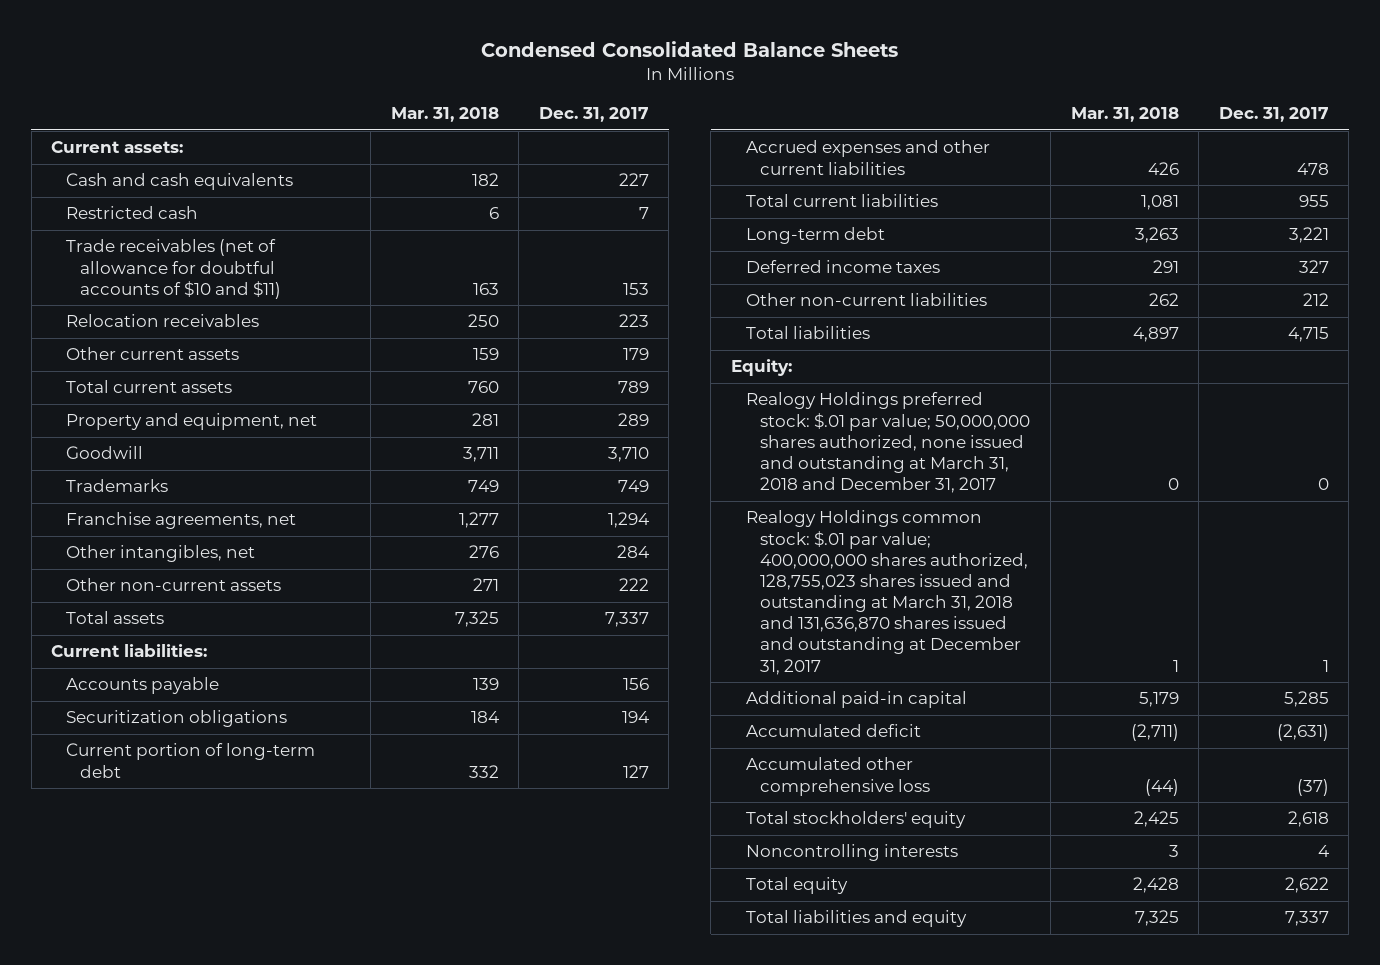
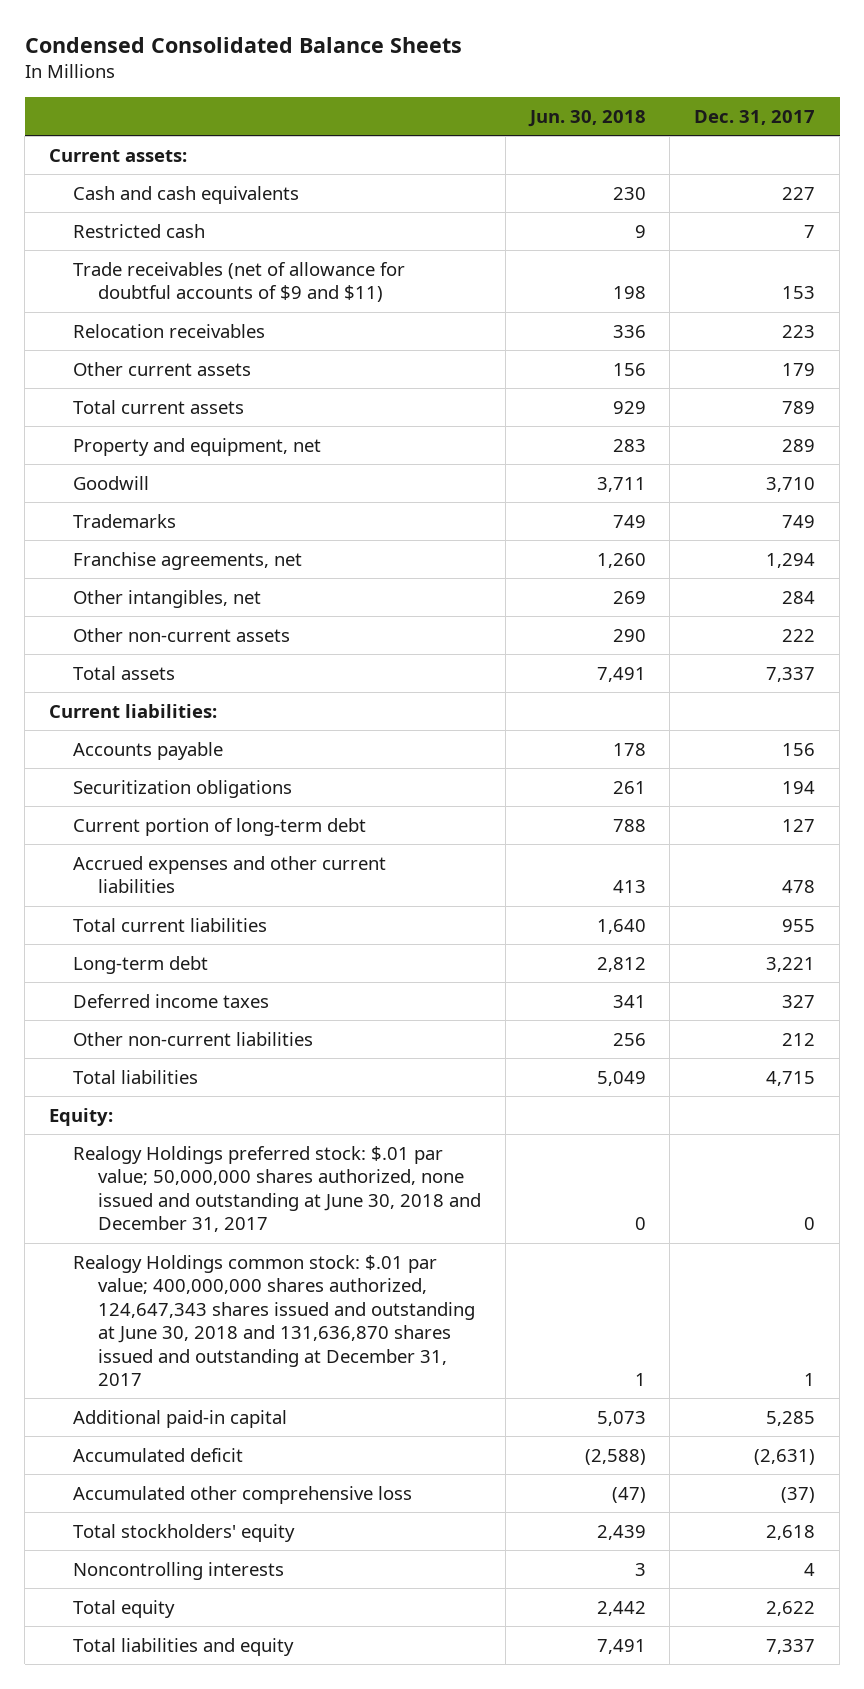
[390,107,499,123] Mar. 31, 2018 -> none
none -> [527,109,646,127] Jun. 30, 2018
[65,239,282,299] Trade receivables (net of allowance for doubtful accounts of $10 and $11) -> [73,261,406,303] Trade receivables (net of allowance for doubtful accounts of $9 and $11)
[745,392,1031,494] Realogy Holdings preferred stock: $.01 par value; 50,000,000 shares authorized, none issued and outstanding at March 31, 2018 and December 31, 2017 -> [73,1145,482,1233] Realogy Holdings preferred stock: $.01 par value; 50,000,000 shares authorized, none issued and outstanding at June 30, 2018 and December 31, 2017
[745,510,1029,675] Realogy Holdings common stock: $.01 par value; 400,000,000 shares authorized, 128,755,023 shares issued and outstanding at March 31, 2018 and 131,636,870 shares issued and outstanding at December 31, 2017 -> [73,1254,476,1386] Realogy Holdings common stock: $.01 par value; 400,000,000 shares authorized, 124,647,343 shares issued and outstanding at June 30, 2018 and 131,636,870 shares issued and outstanding at December 31, 2017

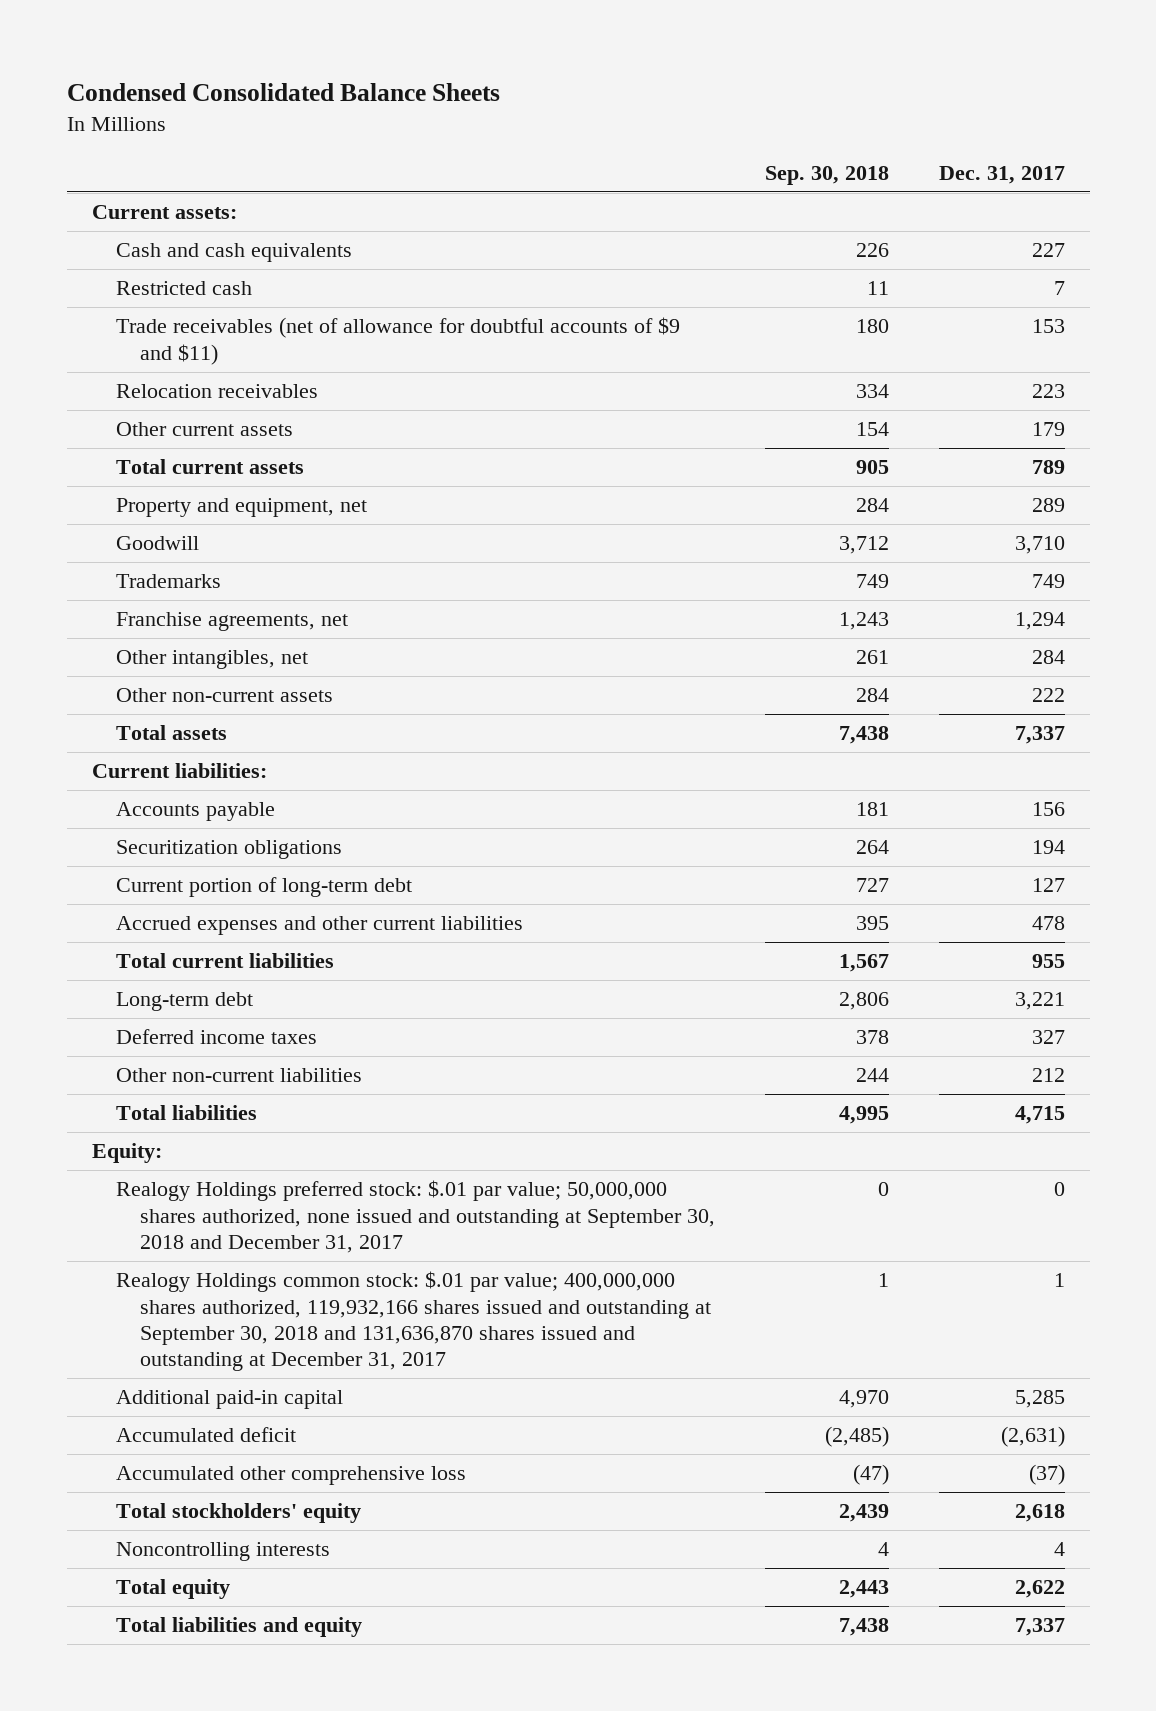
[527,109,646,127] Jun. 30, 2018 -> none
none -> [764,165,889,185] Sep. 30, 2018
[73,1145,482,1233] Realogy Holdings preferred stock: $.01 par value; 50,000,000 shares authorized, none issued and outstanding at June 30, 2018 and December 31, 2017 -> [115,1180,715,1254] Realogy Holdings preferred stock: $.01 par value; 50,000,000 shares authorized, none issued and outstanding at September 30, 2018 and December 31, 2017
[73,1254,476,1386] Realogy Holdings common stock: $.01 par value; 400,000,000 shares authorized, 124,647,343 shares issued and outstanding at June 30, 2018 and 131,636,870 shares issued and outstanding at December 31, 2017 -> [115,1271,711,1372] Realogy Holdings common stock: $.01 par value; 400,000,000 shares authorized, 119,932,166 shares issued and outstanding at September 30, 2018 and 131,636,870 shares issued and outstanding at December 31, 2017

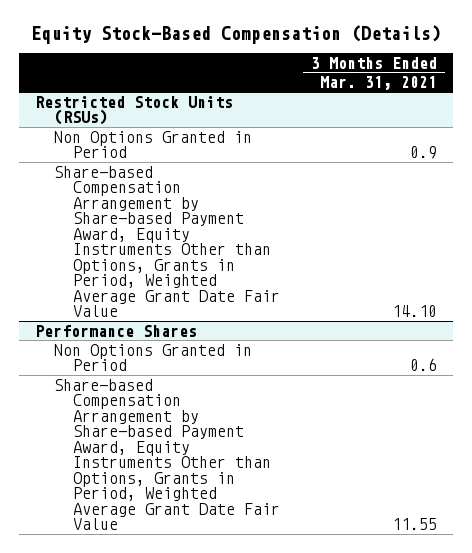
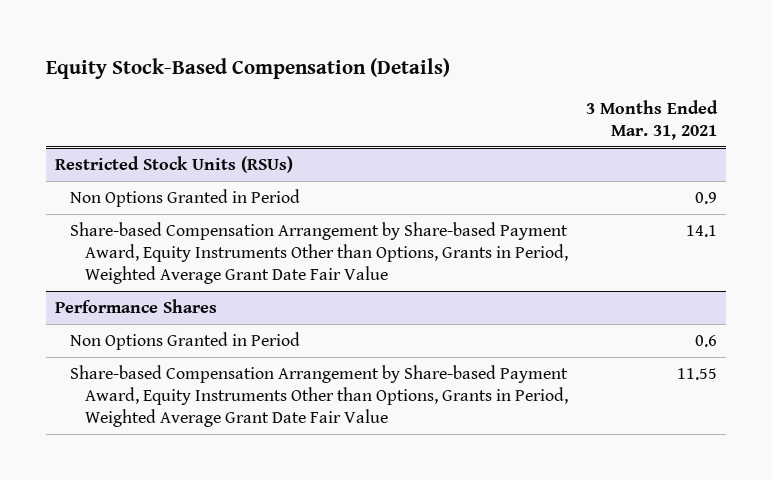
[392,305,438,318] 14.10 -> [685,225,717,238] 14.1

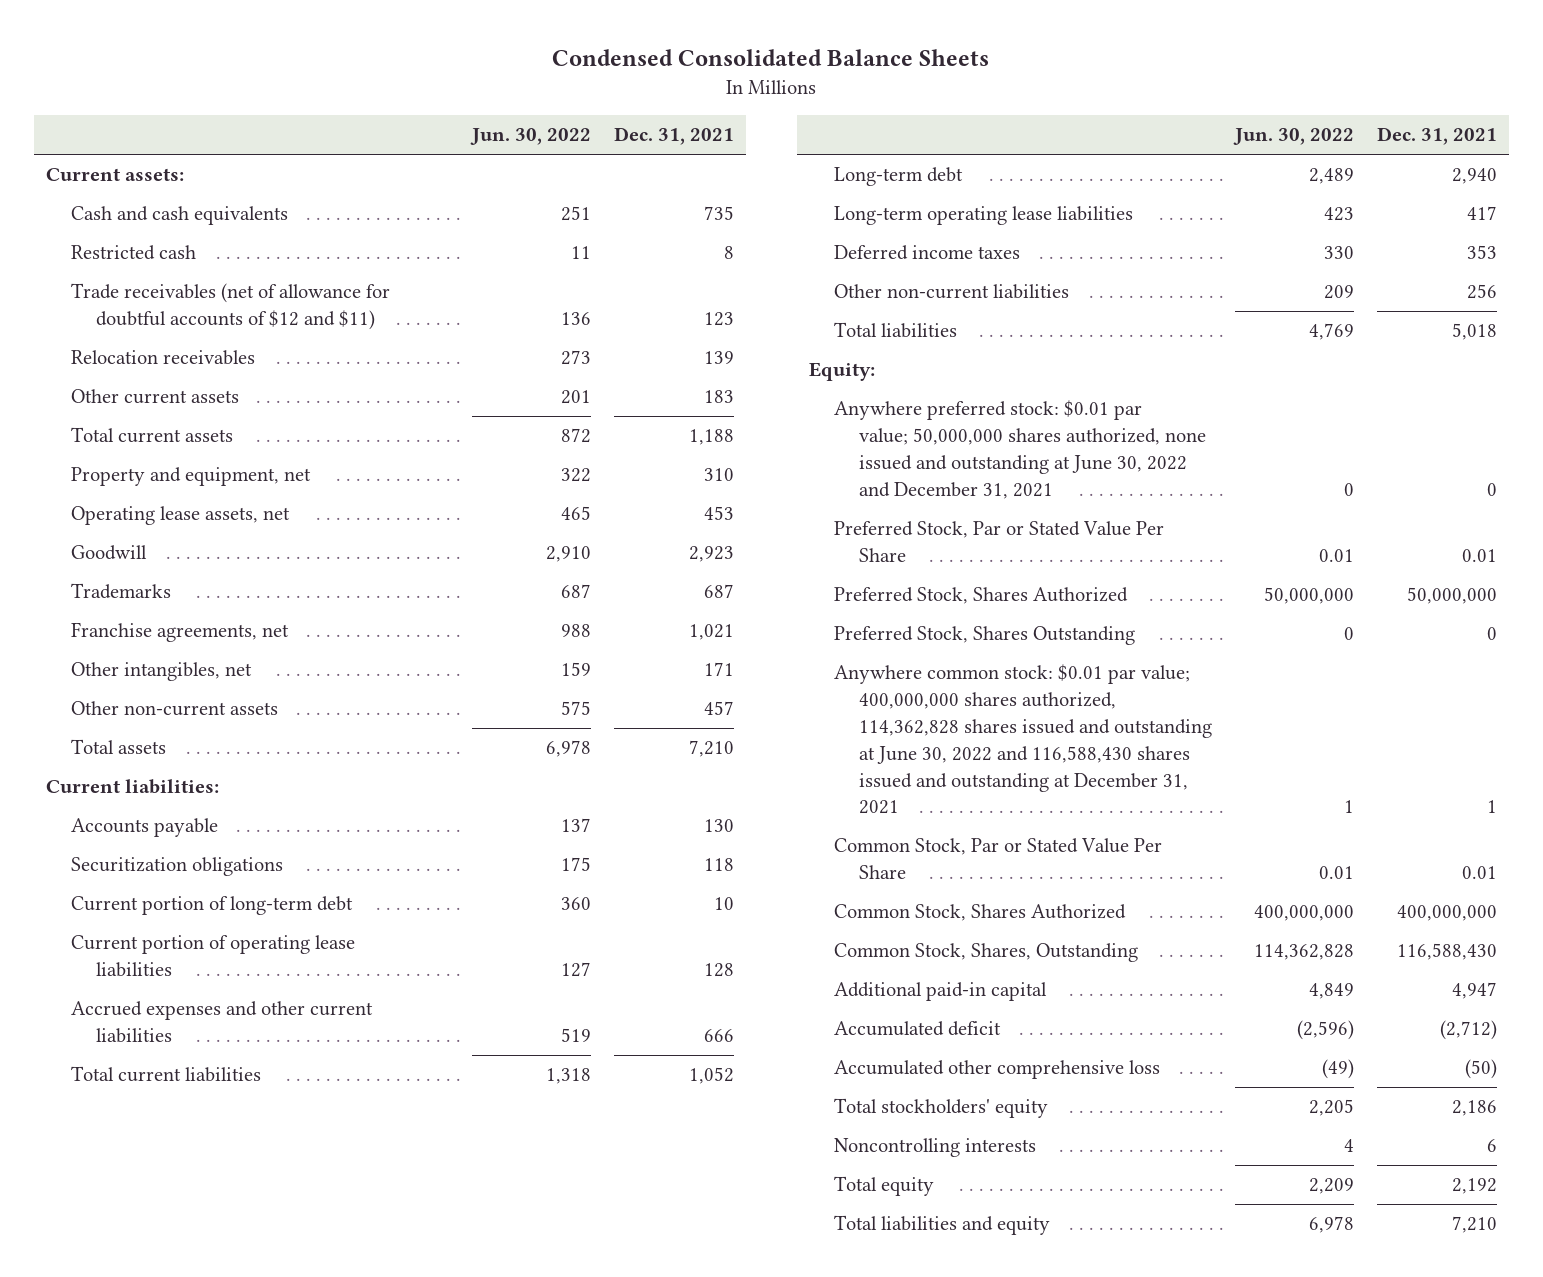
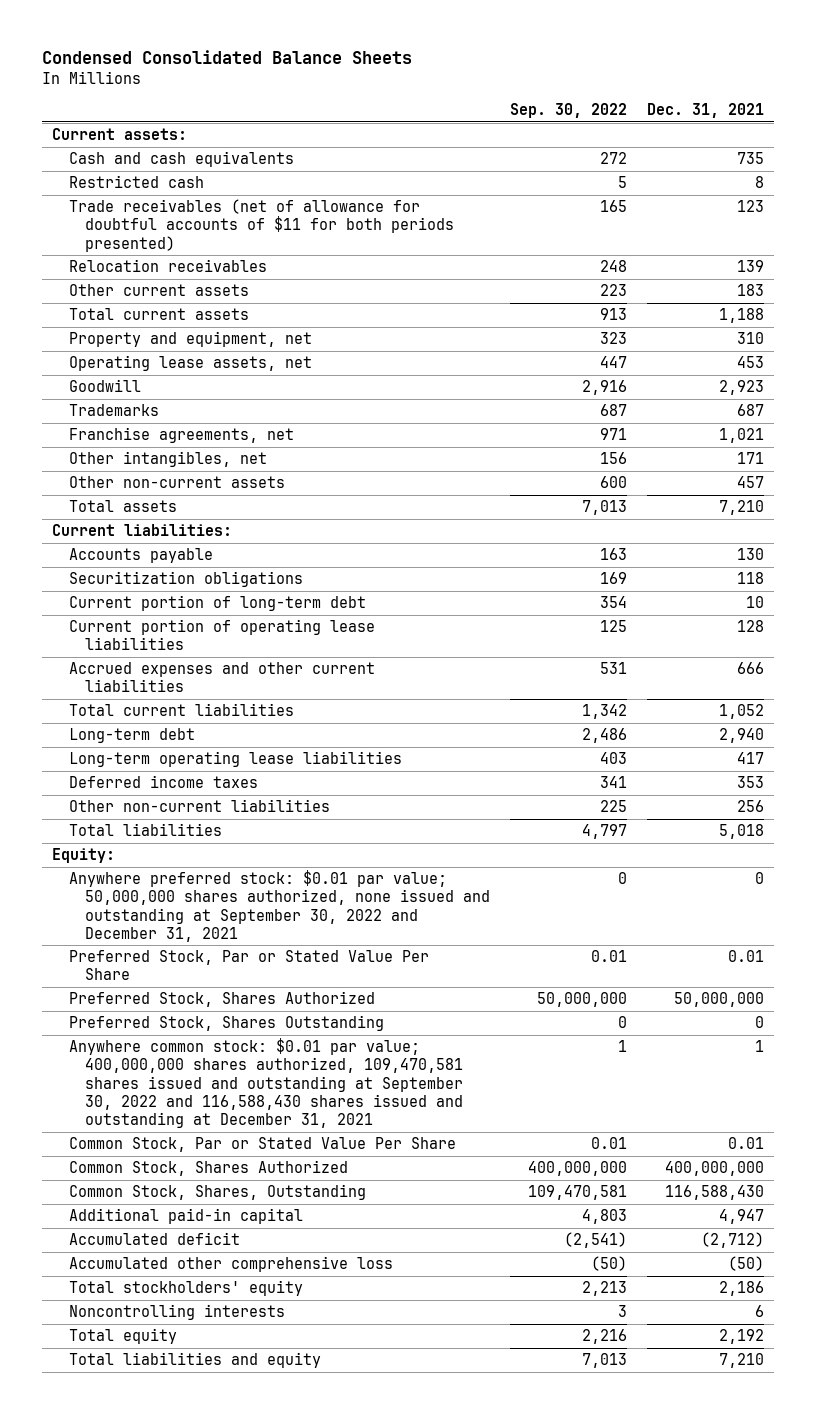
[470,128,592,146] Jun. 30, 2022 -> none
none -> [510,103,628,119] Sep. 30, 2022
[71,283,391,331] Trade receivables (net of allowance for doubtful accounts of $12 and $11) -> [68,199,455,252] Trade receivables (net of allowance for doubtful accounts of $11 for both periods presented)
[834,400,1207,499] Anywhere preferred stock: $0.01 par value; 50,000,000 shares authorized, none issued and outstanding at June 30, 2022 and December 31, 2021 -> [68,870,491,942] Anywhere preferred stock: $0.01 par value; 50,000,000 shares authorized, none issued and outstanding at September 30, 2022 and December 31, 2021
[834,664,1213,815] Anywhere common stock: $0.01 par value; 400,000,000 shares authorized, 114,362,828 shares issued and outstanding at June 30, 2022 and 116,588,430 shares issued and outstanding at December 31, 2021 -> [68,1038,464,1129] Anywhere common stock: $0.01 par value; 400,000,000 shares authorized, 109,470,581 shares issued and outstanding at September 30, 2022 and 116,588,430 shares issued and outstanding at December 31, 2021

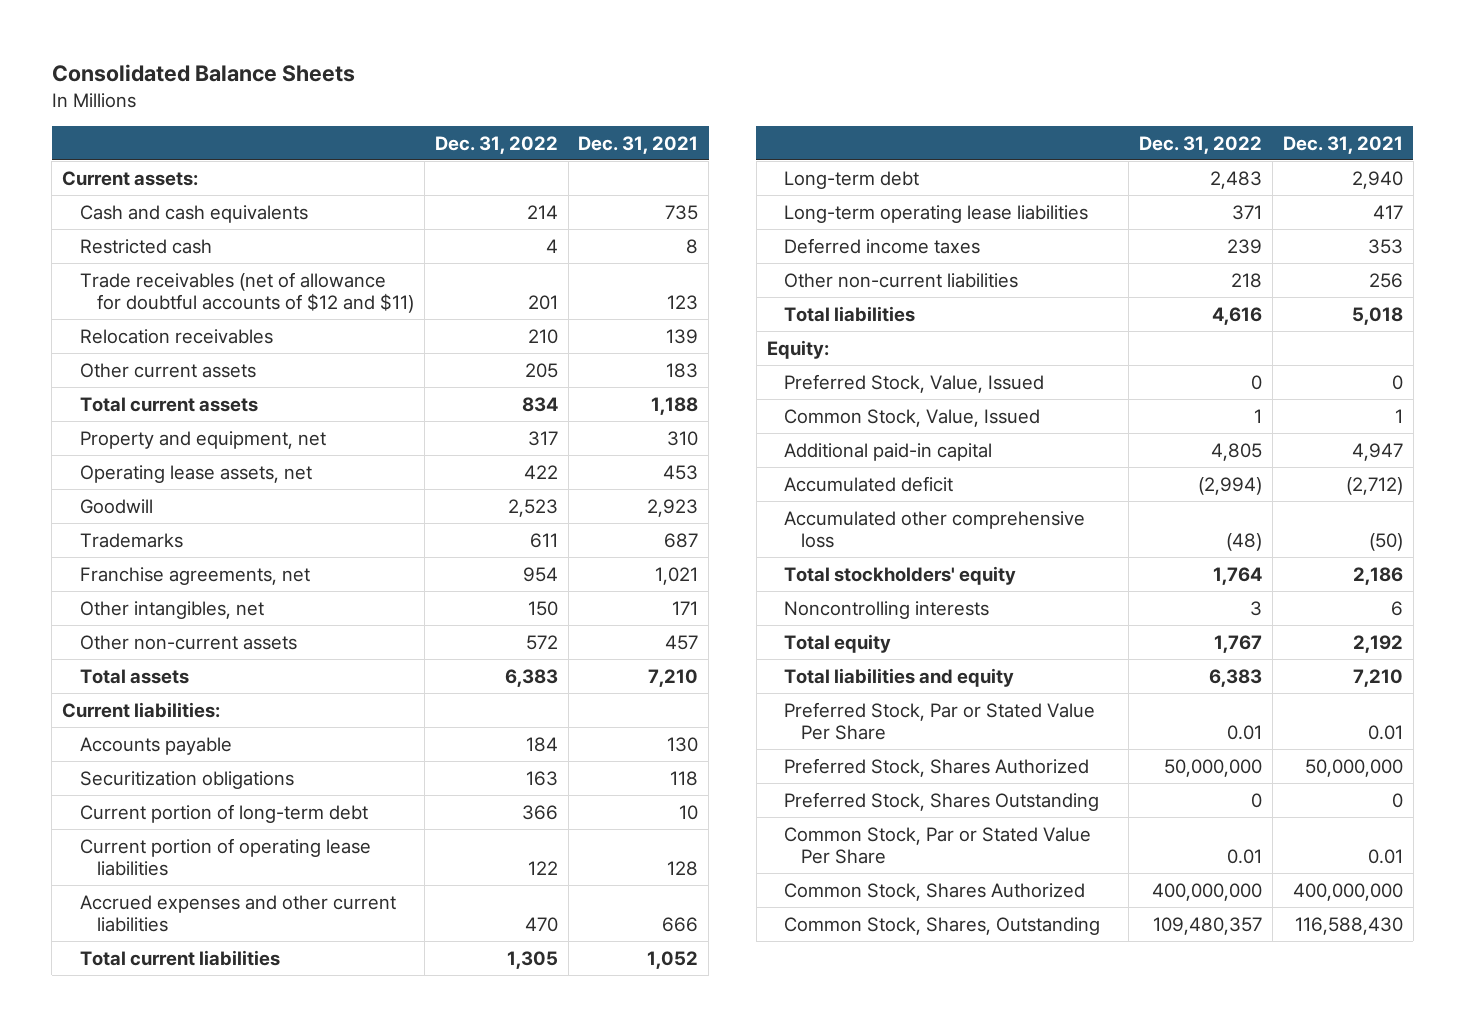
[41,50,412,65] Condensed Consolidated Balance Sheets -> [51,64,355,83] Consolidated Balance Sheets
[510,103,628,119] Sep. 30, 2022 -> none
none -> [434,135,558,154] Dec. 31, 2022
[68,199,455,252] Trade receivables (net of allowance for doubtful accounts of $11 for both periods presented) -> [79,271,414,313] Trade receivables (net of allowance for doubtful accounts of $12 and $11)
[68,870,491,942] Anywhere preferred stock: $0.01 par value; 50,000,000 shares authorized, none issued and outstanding at September 30, 2022 and December 31, 2021 -> [784,373,1045,393] Preferred Stock, Value, Issued
[68,1038,464,1129] Anywhere common stock: $0.01 par value; 400,000,000 shares authorized, 109,470,581 shares issued and outstanding at September 30, 2022 and 116,588,430 shares issued and outstanding at December 31, 2021 -> [784,408,1041,427] Common Stock, Value, Issued
[68,950,429,981] Preferred Stock, Par or Stated Value Per Share -> [784,701,1096,740] Preferred Stock, Par or Stated Value Per Share
[68,991,375,1008] Preferred Stock, Shares Authorized -> [784,757,1090,777] Preferred Stock, Shares Authorized
[68,1015,384,1032] Preferred Stock, Shares Outstanding -> [784,791,1100,811] Preferred Stock, Shares Outstanding
[68,1137,456,1153] Common Stock, Par or Stated Value Per Share -> [784,826,1092,864] Common Stock, Par or Stated Value Per Share
[68,1160,348,1177] Common Stock, Shares Authorized -> [784,882,1086,901] Common Stock, Shares Authorized
[68,1184,366,1201] Common Stock, Shares, Outstanding -> [784,916,1101,935] Common Stock, Shares, Outstanding

